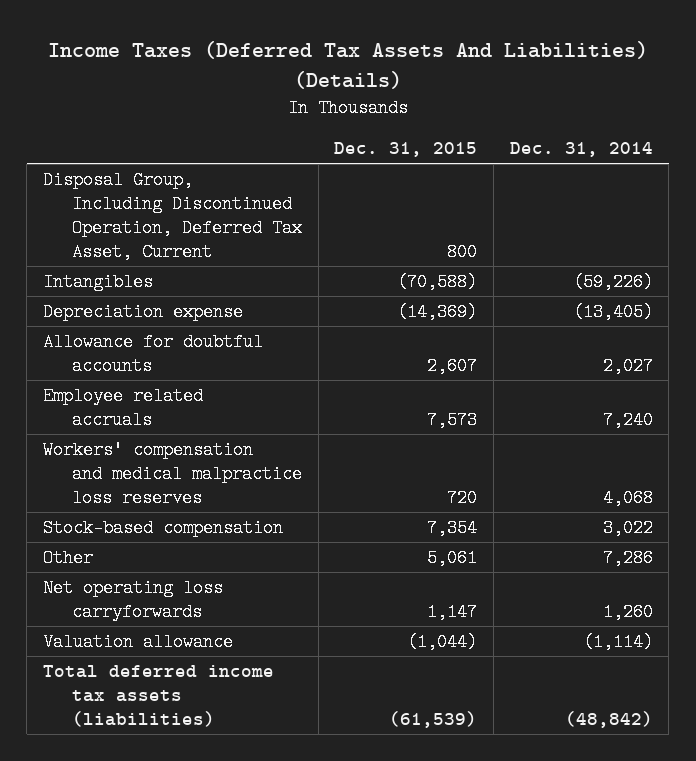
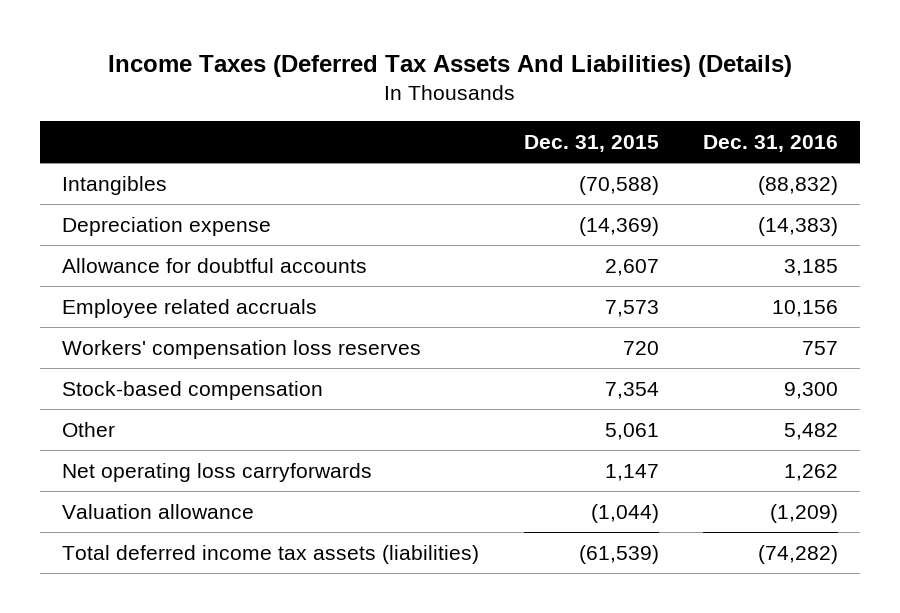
[509,141,653,157] Dec. 31, 2014 -> none
none -> [703,134,839,152] Dec. 31, 2016
[42,171,303,261] Disposal Group, Including Discontinued Operation, Deferred Tax Asset, Current -> none
[42,441,303,507] Workers' compensation and medical malpractice loss reserves -> [61,339,421,359] Workers' compensation loss reserves

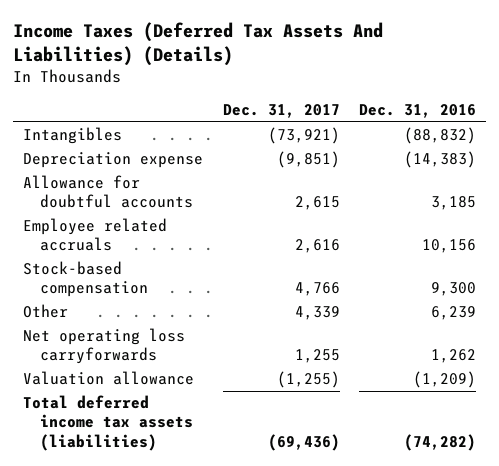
[523,134,659,152] Dec. 31, 2015 -> none
none -> [222,104,340,119] Dec. 31, 2017
[61,339,421,359] Workers' compensation loss reserves -> none
[784,422,839,440] 5,482 -> [431,306,477,321] 6,239

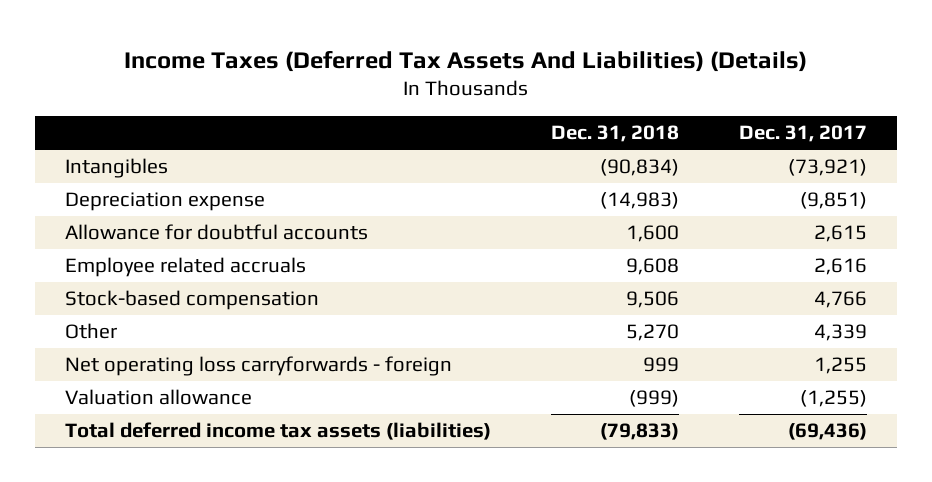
[359,104,477,119] Dec. 31, 2016 -> none
none -> [551,125,680,143] Dec. 31, 2018
[23,328,186,365] Net operating loss carryforwards -> [65,356,453,377] Net operating loss carryforwards - foreign

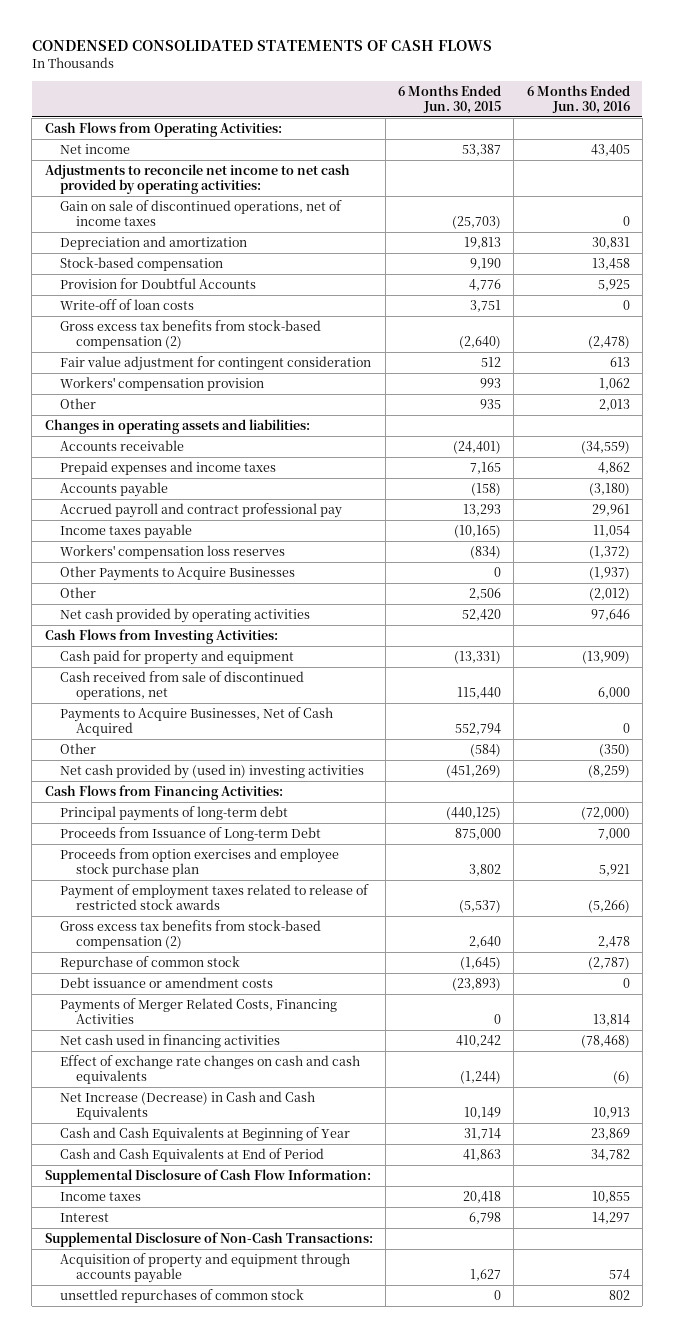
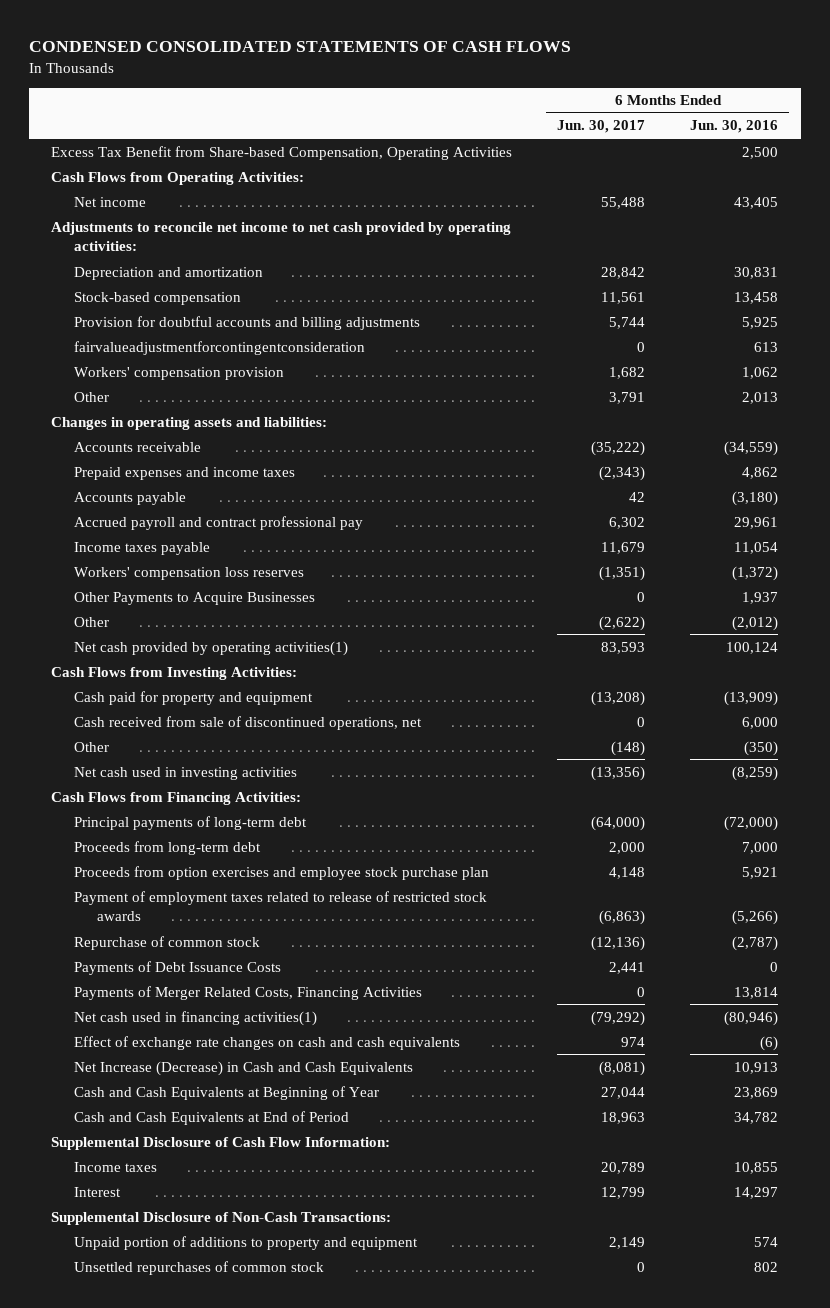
[398,84,502,114] 6 Months Ended Jun. 30, 2015 -> none
none -> [557,120,646,134] Jun. 30, 2017
none -> [51,145,513,160] Excess Tax Benefit from Share-based Compensation, Operating Activities
[60,200,343,227] Gain on sale of discontinued operations, net of income taxes -> none
[60,299,195,311] Write-off of loan costs -> none
[60,320,322,350] Gross excess tax benefits from stock-based compensation (2) -> none
[60,278,257,290] Provision for Doubtful Accounts -> [74,315,421,330] Provision for doubtful accounts and billing adjustments
[60,356,372,372] Fair value adjustment for contingent consideration -> [74,340,366,355] fairvalueadjustmentforcontingentconsideration
[588,567,630,581] (1,937) -> [742,591,779,604] 1,937
[60,608,311,624] Net cash provided by operating activities -> [74,640,349,656] Net cash provided by operating activities(1)
[590,609,630,622] 97,646 -> [726,641,779,654] 100,124
[60,707,334,737] Payments to Acquire Businesses, Net of Cash Acquired -> none
[60,764,365,780] Net cash provided by (used in) investing activities -> [74,766,298,780] Net cash used in investing activities
[60,827,322,842] Proceeds from Issuance of Long-term Debt -> [74,840,262,855] Proceeds from long-term debt
[60,920,322,950] Gross excess tax benefits from stock-based compensation (2) -> none
[60,977,274,989] Debt issuance or amendment costs -> [74,960,282,975] Payments of Debt Issuance Costs
[60,1034,281,1049] Net cash used in financing activities -> [74,1010,318,1026] Net cash used in financing activities(1)
[580,1035,630,1049] (78,468) -> [724,1010,779,1026] (80,946)
[60,1253,351,1284] Acquisition of property and equipment through accounts payable -> [74,1235,419,1250] Unpaid portion of additions to property and equipment
[60,1289,305,1304] unsettled repurchases of common stock -> [74,1260,325,1275] Unsettled repurchases of common stock

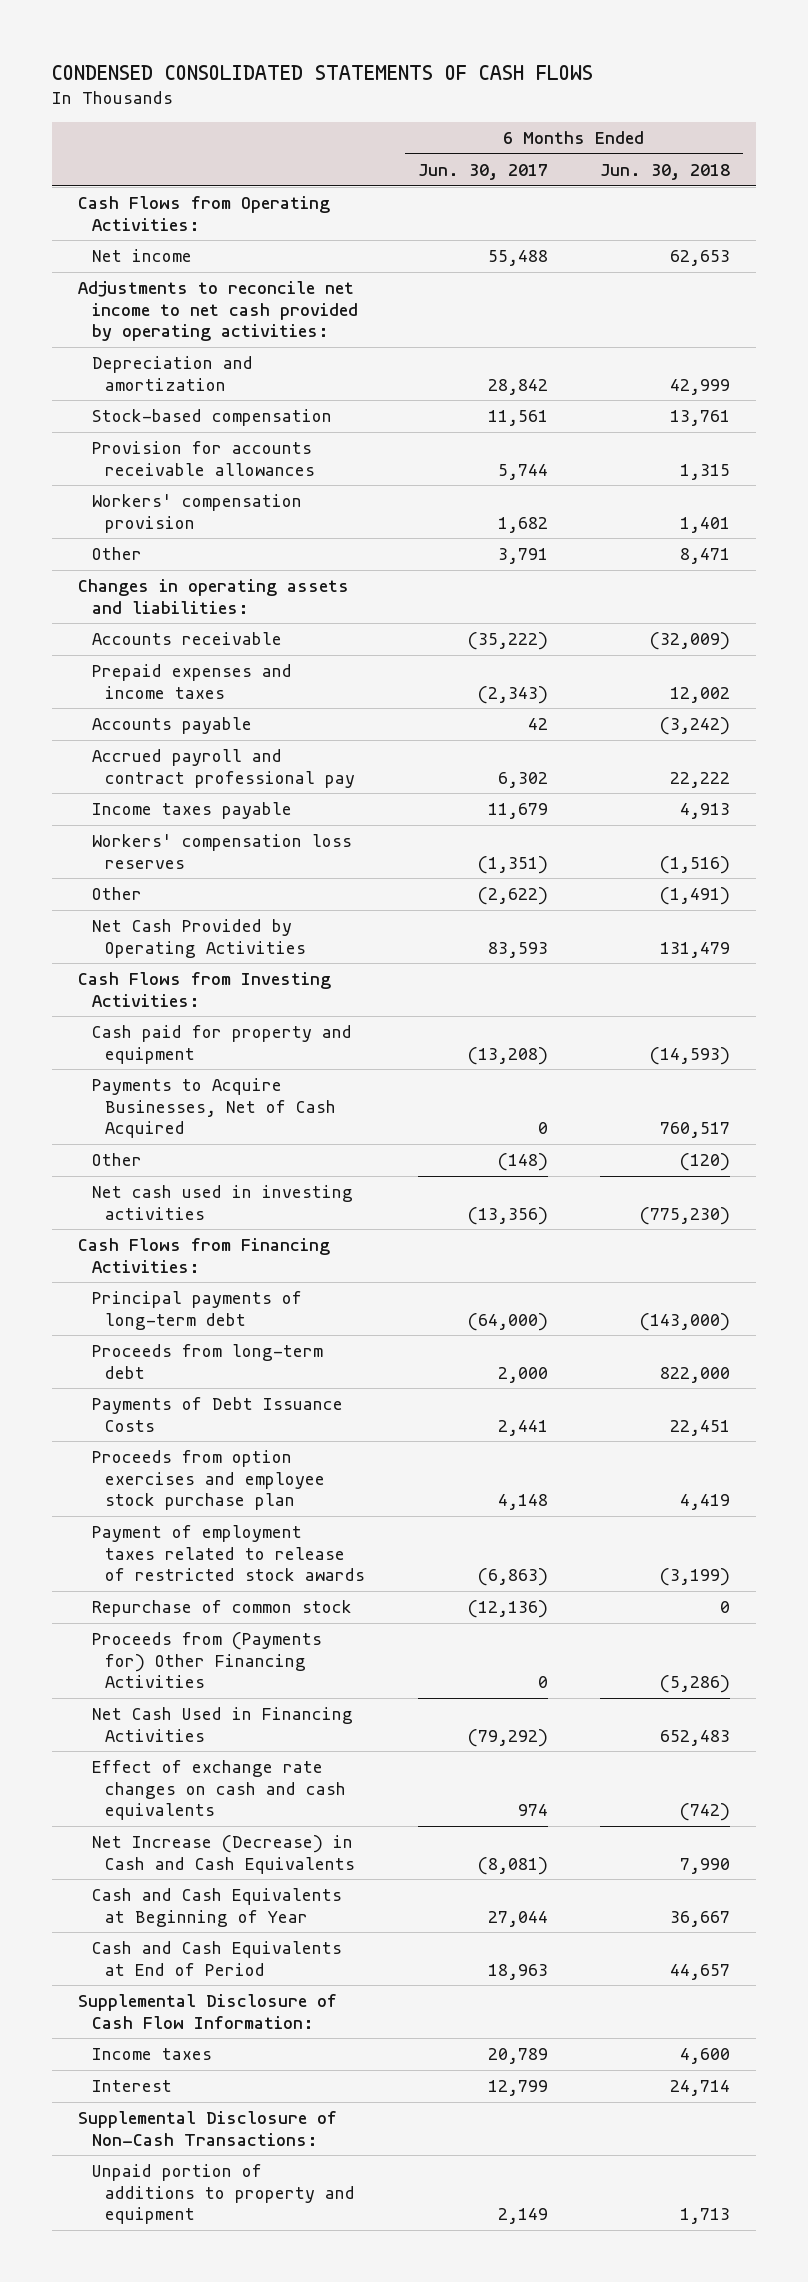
[690,120,779,134] Jun. 30, 2016 -> none
none -> [600,164,731,181] Jun. 30, 2018
[51,145,513,160] Excess Tax Benefit from Share-based Compensation, Operating Activities -> none
[74,340,366,355] fairvalueadjustmentforcontingentconsideration -> none
[74,315,421,330] Provision for doubtful accounts and billing adjustments -> [91,441,316,476] Provision for accounts receivable allowances
[74,591,316,605] Other Payments to Acquire Businesses -> none
[74,640,349,656] Net cash provided by operating activities(1) -> [91,919,307,958] Net Cash Provided by Operating Activities
[74,715,423,730] Cash received from sale of discontinued operations, net -> none
none -> [91,1078,337,1138] Payments to Acquire Businesses, Net of Cash Acquired
[74,960,282,975] Payments of Debt Issuance Costs -> [91,1397,343,1432] Payments of Debt Issuance Costs
[74,985,423,1000] Payments of Merger Related Costs, Financing Activities -> none
none -> [91,1632,322,1688] Proceeds from (Payments for) Other Financing Activities
[74,1010,318,1026] Net cash used in financing activities(1) -> [91,1707,353,1742] Net Cash Used in Financing Activities
[74,1260,325,1275] Unsettled repurchases of common stock -> none

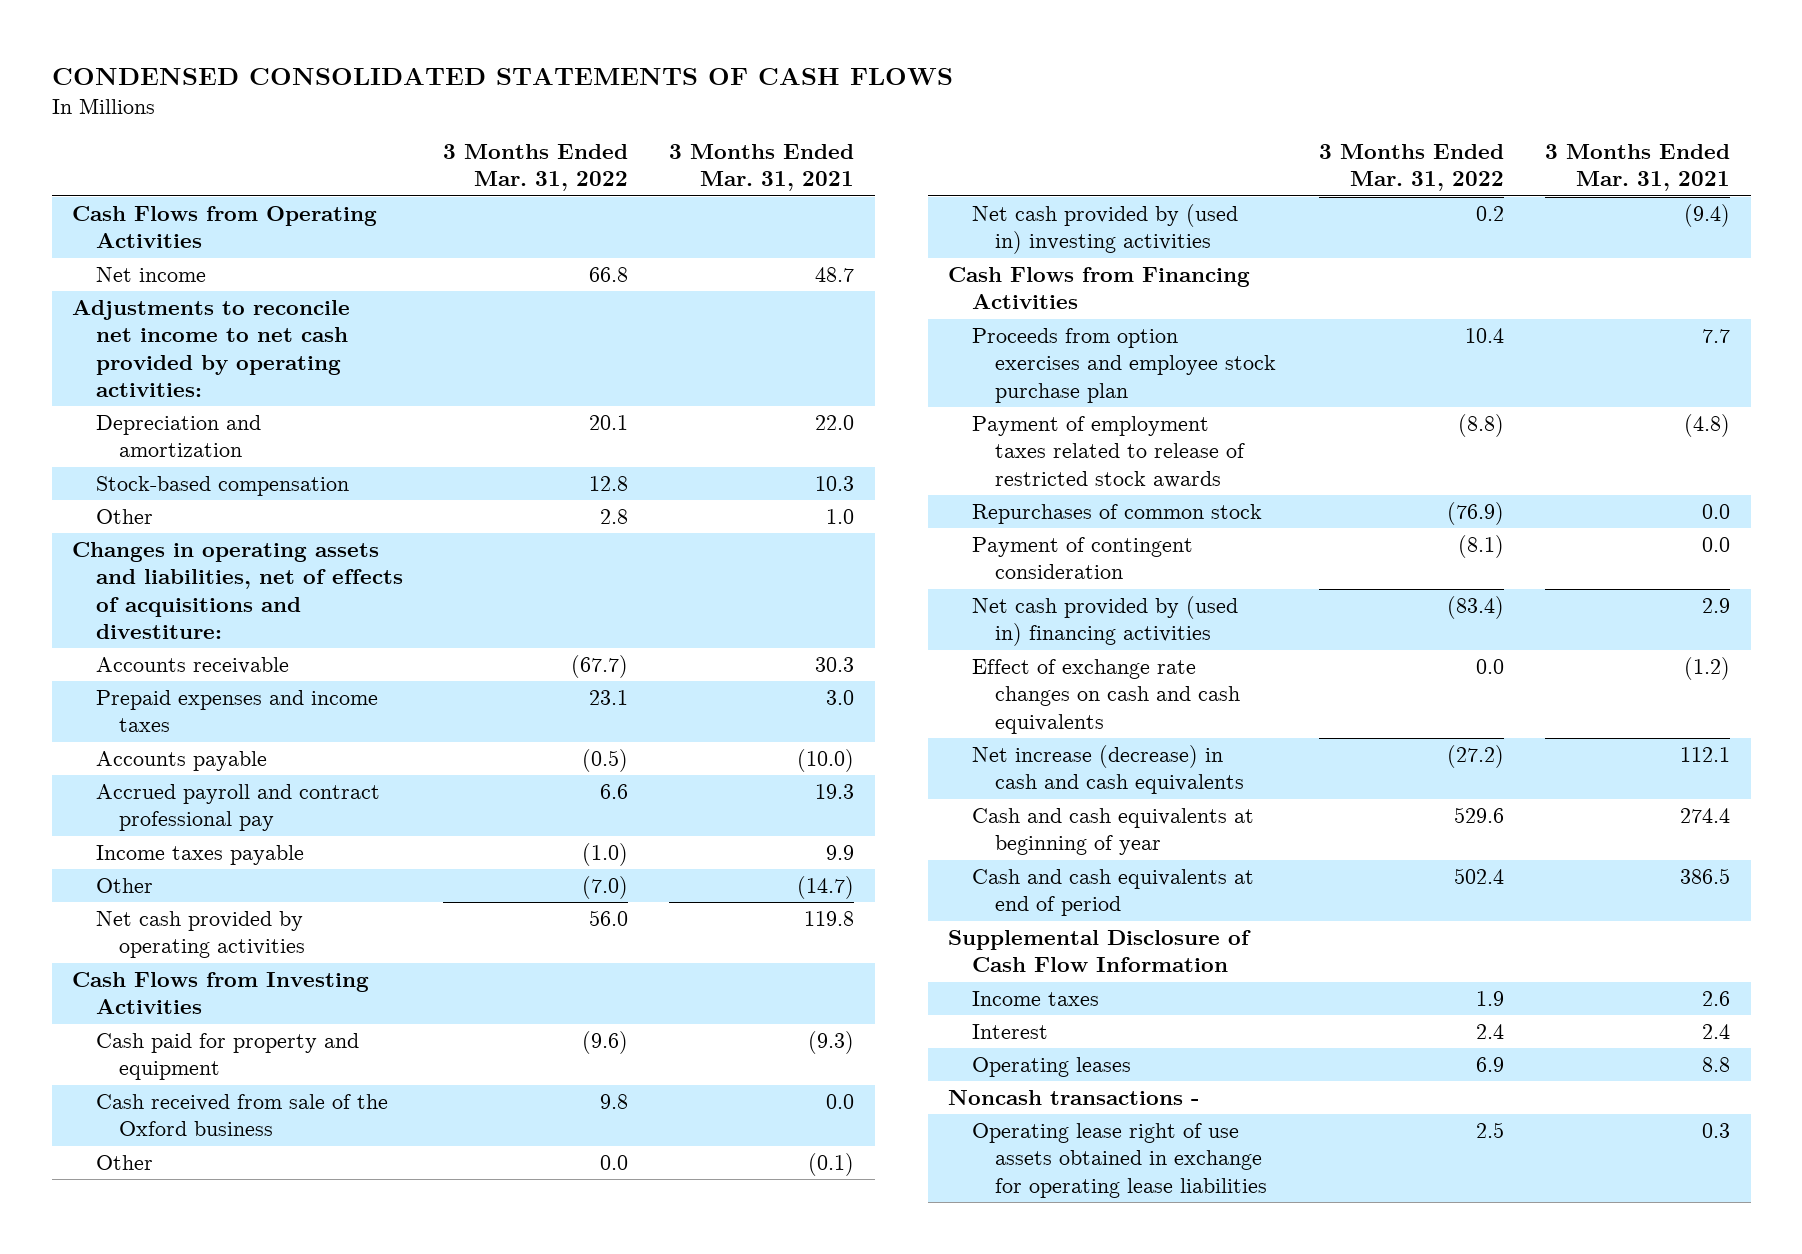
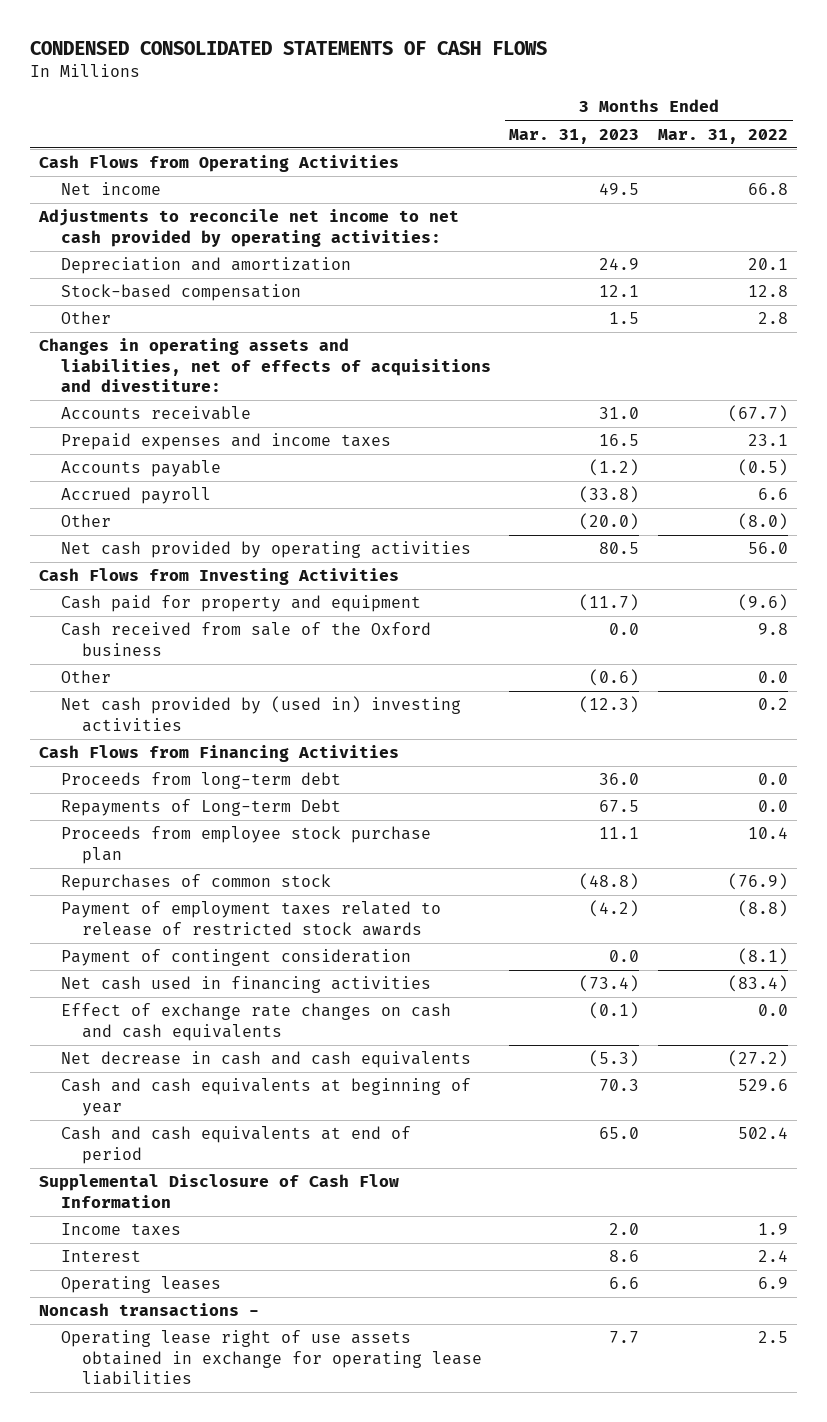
[669,144,855,192] 3 Months Ended Mar. 31, 2021 -> none
none -> [509,128,640,144] Mar. 31, 2023
[95,845,304,866] Income taxes payable -> none
[95,784,380,832] Accrued payroll and contract professional pay -> [60,487,211,505] Accrued payroll
[582,876,629,900] (7.0) -> [737,513,788,531] (8.0)
none -> [60,772,341,790] Proceeds from long-term debt
none -> [60,799,341,817] Repayments of Long-term Debt
[971,328,1276,403] Proceeds from option exercises and employee stock purchase plan -> [60,826,431,864] Proceeds from employee stock purchase plan
[971,416,1245,488] Payment of employment taxes related to release of restricted stock awards -> [60,901,441,936] Payment of employment taxes related to release of restricted stock awards
[971,596,1238,647] Net cash provided by (used in) financing activities -> [60,976,431,994] Net cash used in financing activities
[971,745,1244,795] Net increase (decrease) in cash and cash equivalents -> [60,1051,471,1069] Net decrease in cash and cash equivalents

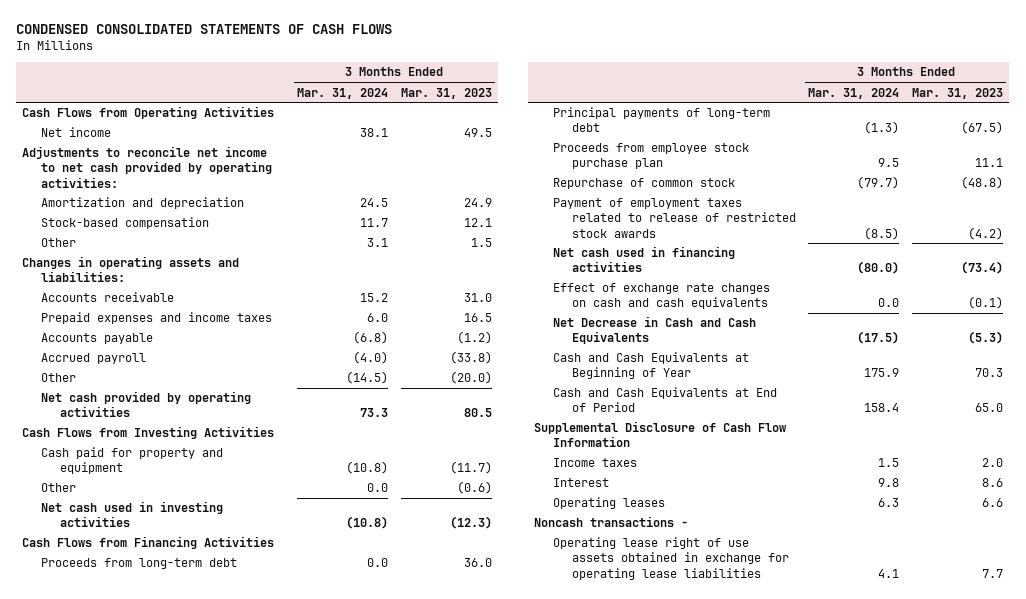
[657,128,788,144] Mar. 31, 2022 -> none
none -> [296,87,388,99] Mar. 31, 2024
[60,257,351,275] Depreciation and amortization -> [41,197,245,210] Amortization and depreciation
[39,338,491,392] Changes in operating assets and liabilities, net of effects of acquisitions and divestiture: -> [22,256,240,283] Changes in operating assets and liabilities:
[60,622,431,656] Cash received from sale of the Oxford business -> none
[60,696,461,732] Net cash provided by (used in) investing activities -> [41,501,224,528] Net cash used in investing activities
[60,799,341,817] Repayments of Long-term Debt -> [552,107,770,133] Principal payments of long-term debt
[599,800,640,813] 67.5 -> [961,121,1004,135] (67.5)
[60,874,331,892] Repurchases of common stock -> [552,178,735,190] Repurchase of common stock
[60,949,411,967] Payment of contingent consideration -> none
[60,1051,471,1069] Net decrease in cash and cash equivalents -> [552,316,756,345] Net Decrease in Cash and Cash Equivalents
[60,1078,471,1116] Cash and cash equivalents at beginning of year -> [552,352,749,380] Cash and Cash Equivalents at Beginning of Year
[60,1126,411,1164] Cash and cash equivalents at end of period -> [552,387,777,413] Cash and Cash Equivalents at End of Period

